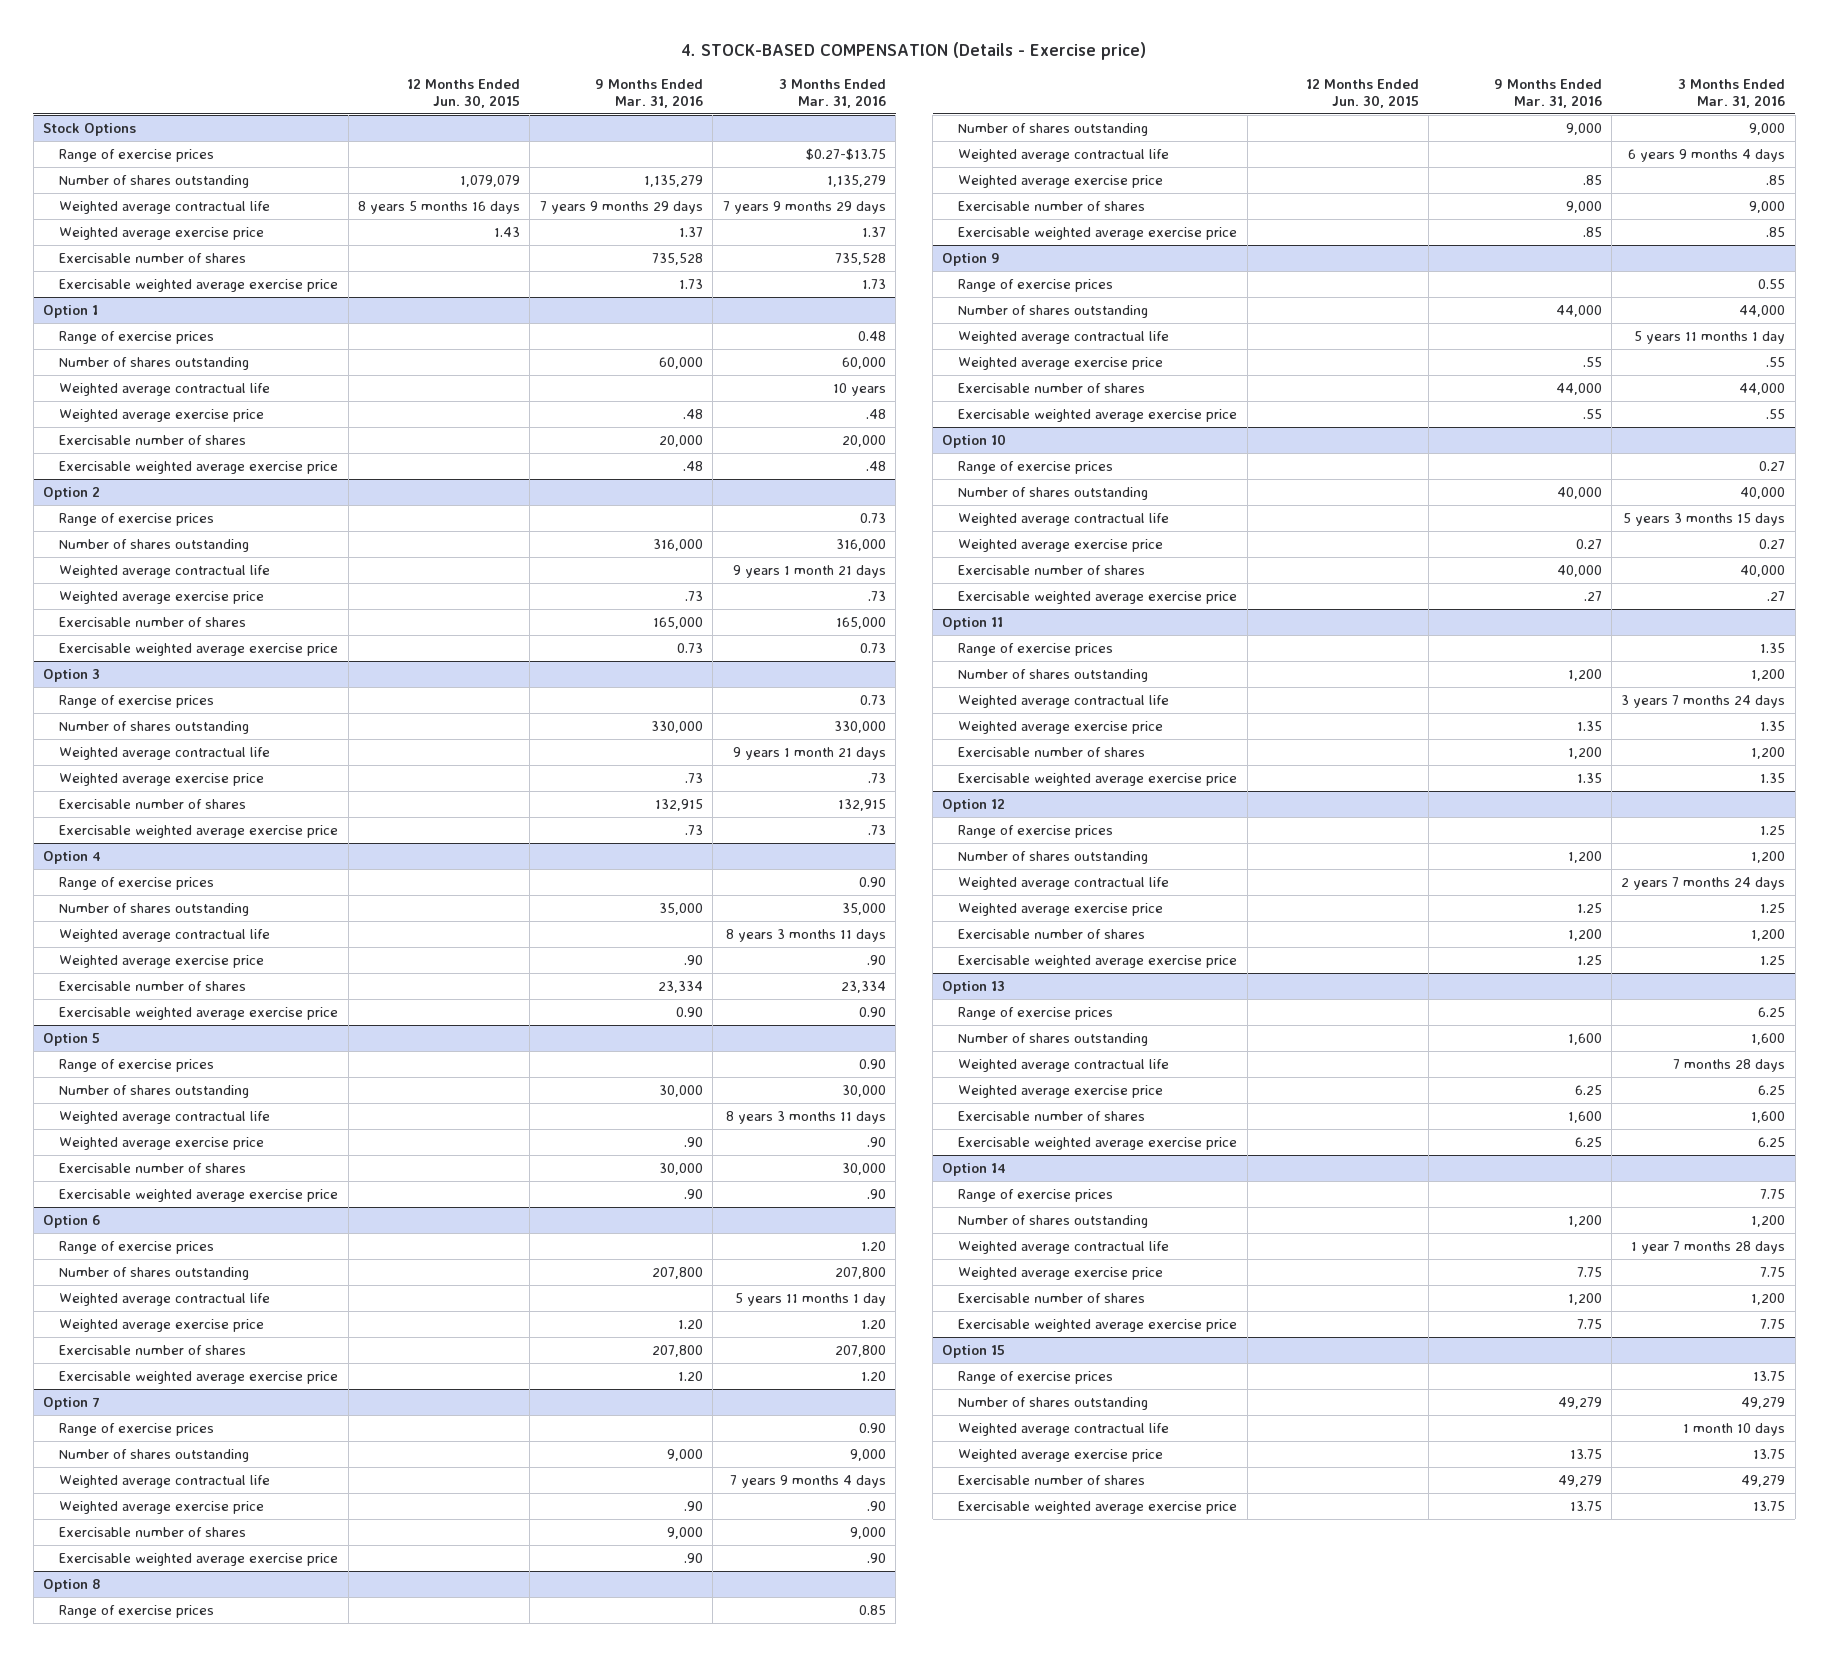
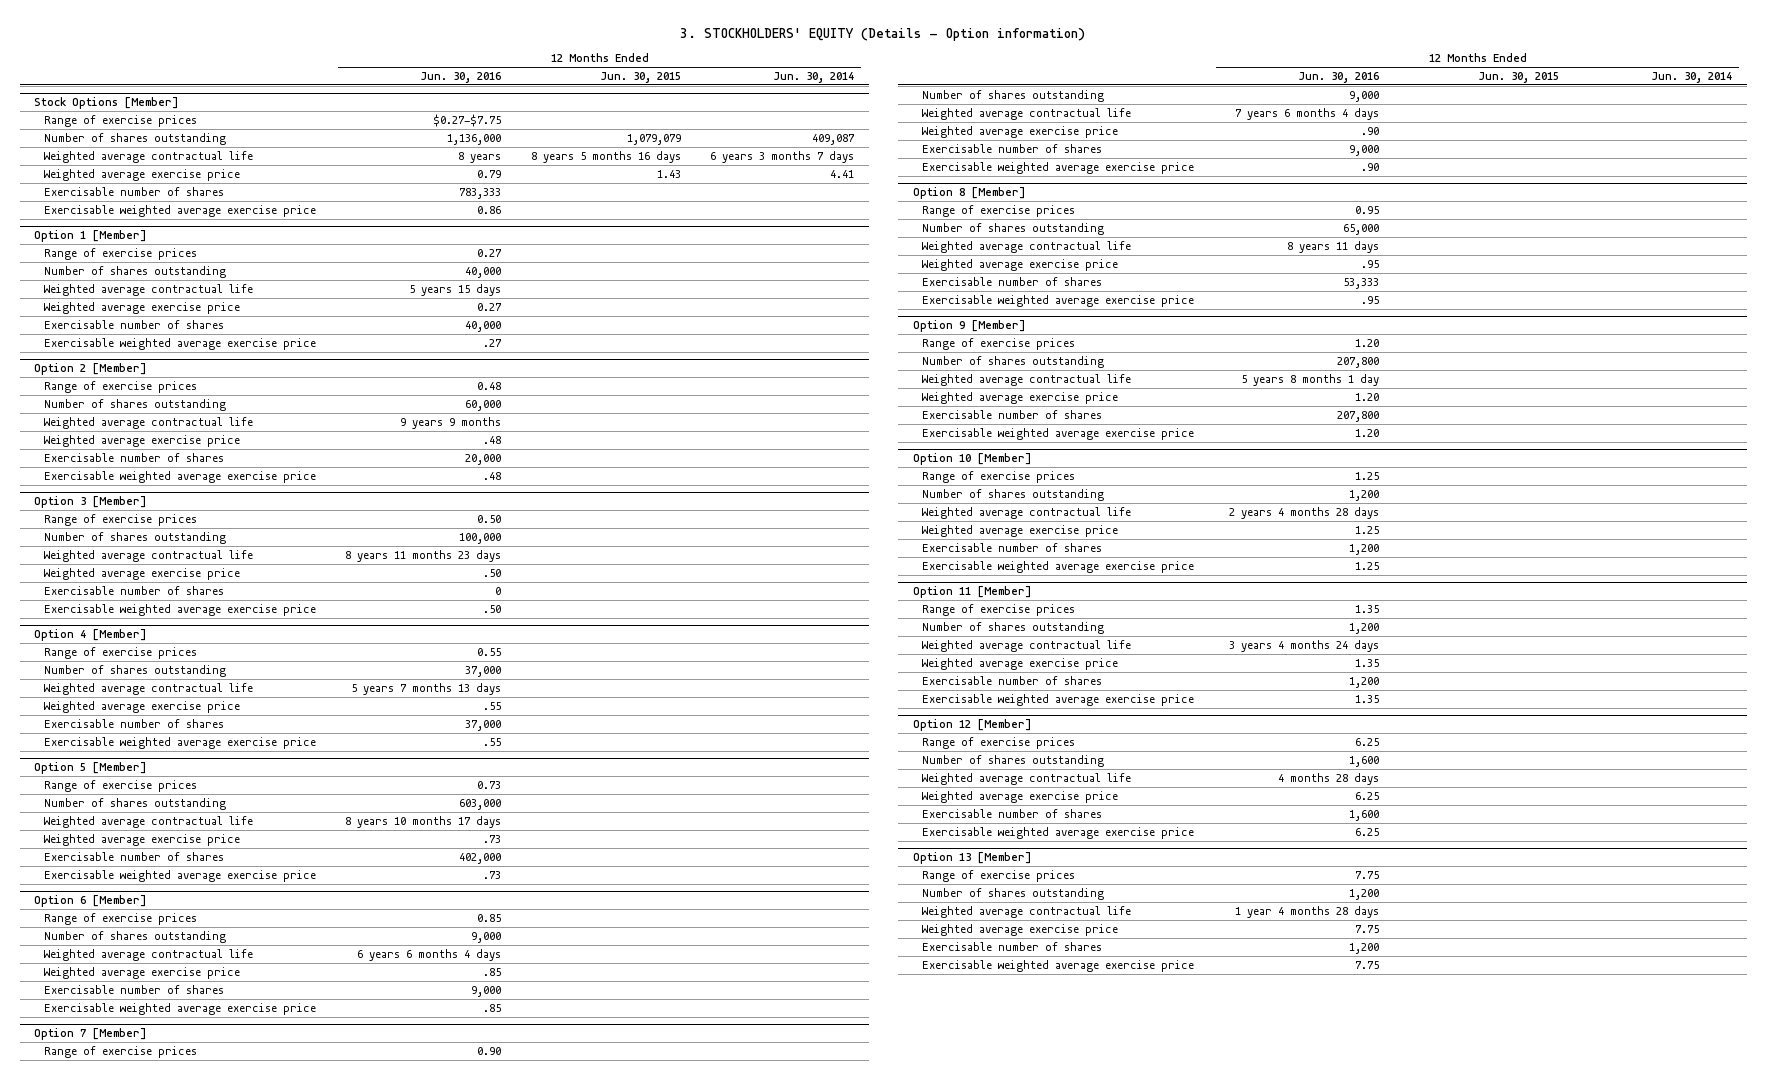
[681,42,1147,61] 4. STOCK-BASED COMPENSATION (Details - Exercise price) -> [680,27,1086,41] 3. STOCKHOLDERS' EQUITY (Details - Option information)
[594,78,703,108] 9 Months Ended Mar. 31, 2016 -> none
[779,78,887,108] 3 Months Ended Mar. 31, 2016 -> none
none -> [420,71,502,83] Jun. 30, 2016
none -> [772,71,854,83] Jun. 30, 2014
[43,122,137,136] Stock Options -> [34,97,180,110] Stock Options [Member]
[43,304,99,318] Option 1 -> [34,230,148,243] Option 1 [Member]
[43,486,101,500] Option 2 -> [34,363,148,376] Option 2 [Member]
[43,668,101,682] Option 3 -> [34,496,148,509] Option 3 [Member]
[43,850,102,864] Option 4 -> [34,629,148,642] Option 4 [Member]
[43,1032,101,1046] Option 5 -> [34,762,148,775] Option 5 [Member]
[43,1214,101,1228] Option 6 -> [34,895,148,908] Option 6 [Member]
[43,1396,101,1410] Option 7 -> [34,1028,148,1041] Option 7 [Member]
[43,1578,102,1592] Option 8 -> [912,187,1026,200] Option 8 [Member]
[942,252,1001,266] Option 9 -> [912,320,1026,333] Option 9 [Member]
[942,433,1007,448] Option 10 -> [912,453,1032,466] Option 10 [Member]
[942,616,1004,630] Option 11 -> [912,586,1032,599] Option 11 [Member]
[942,798,1006,812] Option 12 -> [912,719,1032,732] Option 12 [Member]
[942,980,1006,994] Option 13 -> [912,852,1032,865] Option 13 [Member]
[942,1162,1007,1176] Option 14 -> none
[958,1188,1114,1202] Range of exercise prices -> none
[958,1214,1149,1228] Number of shares outstanding -> none
[958,1240,1170,1254] Weighted average contractual life -> none
[958,1266,1164,1280] Weighted average exercise price -> none
[958,1292,1146,1303] Exercisable number of shares -> none
[958,1318,1238,1332] Exercisable weighted average exercise price -> none
[942,1344,1006,1358] Option 15 -> none
[958,1370,1114,1384] Range of exercise prices -> none
[958,1396,1149,1410] Number of shares outstanding -> none
[958,1422,1170,1436] Weighted average contractual life -> none
[958,1448,1164,1462] Weighted average exercise price -> none
[958,1474,1146,1485] Exercisable number of shares -> none
[958,1500,1238,1514] Exercisable weighted average exercise price -> none

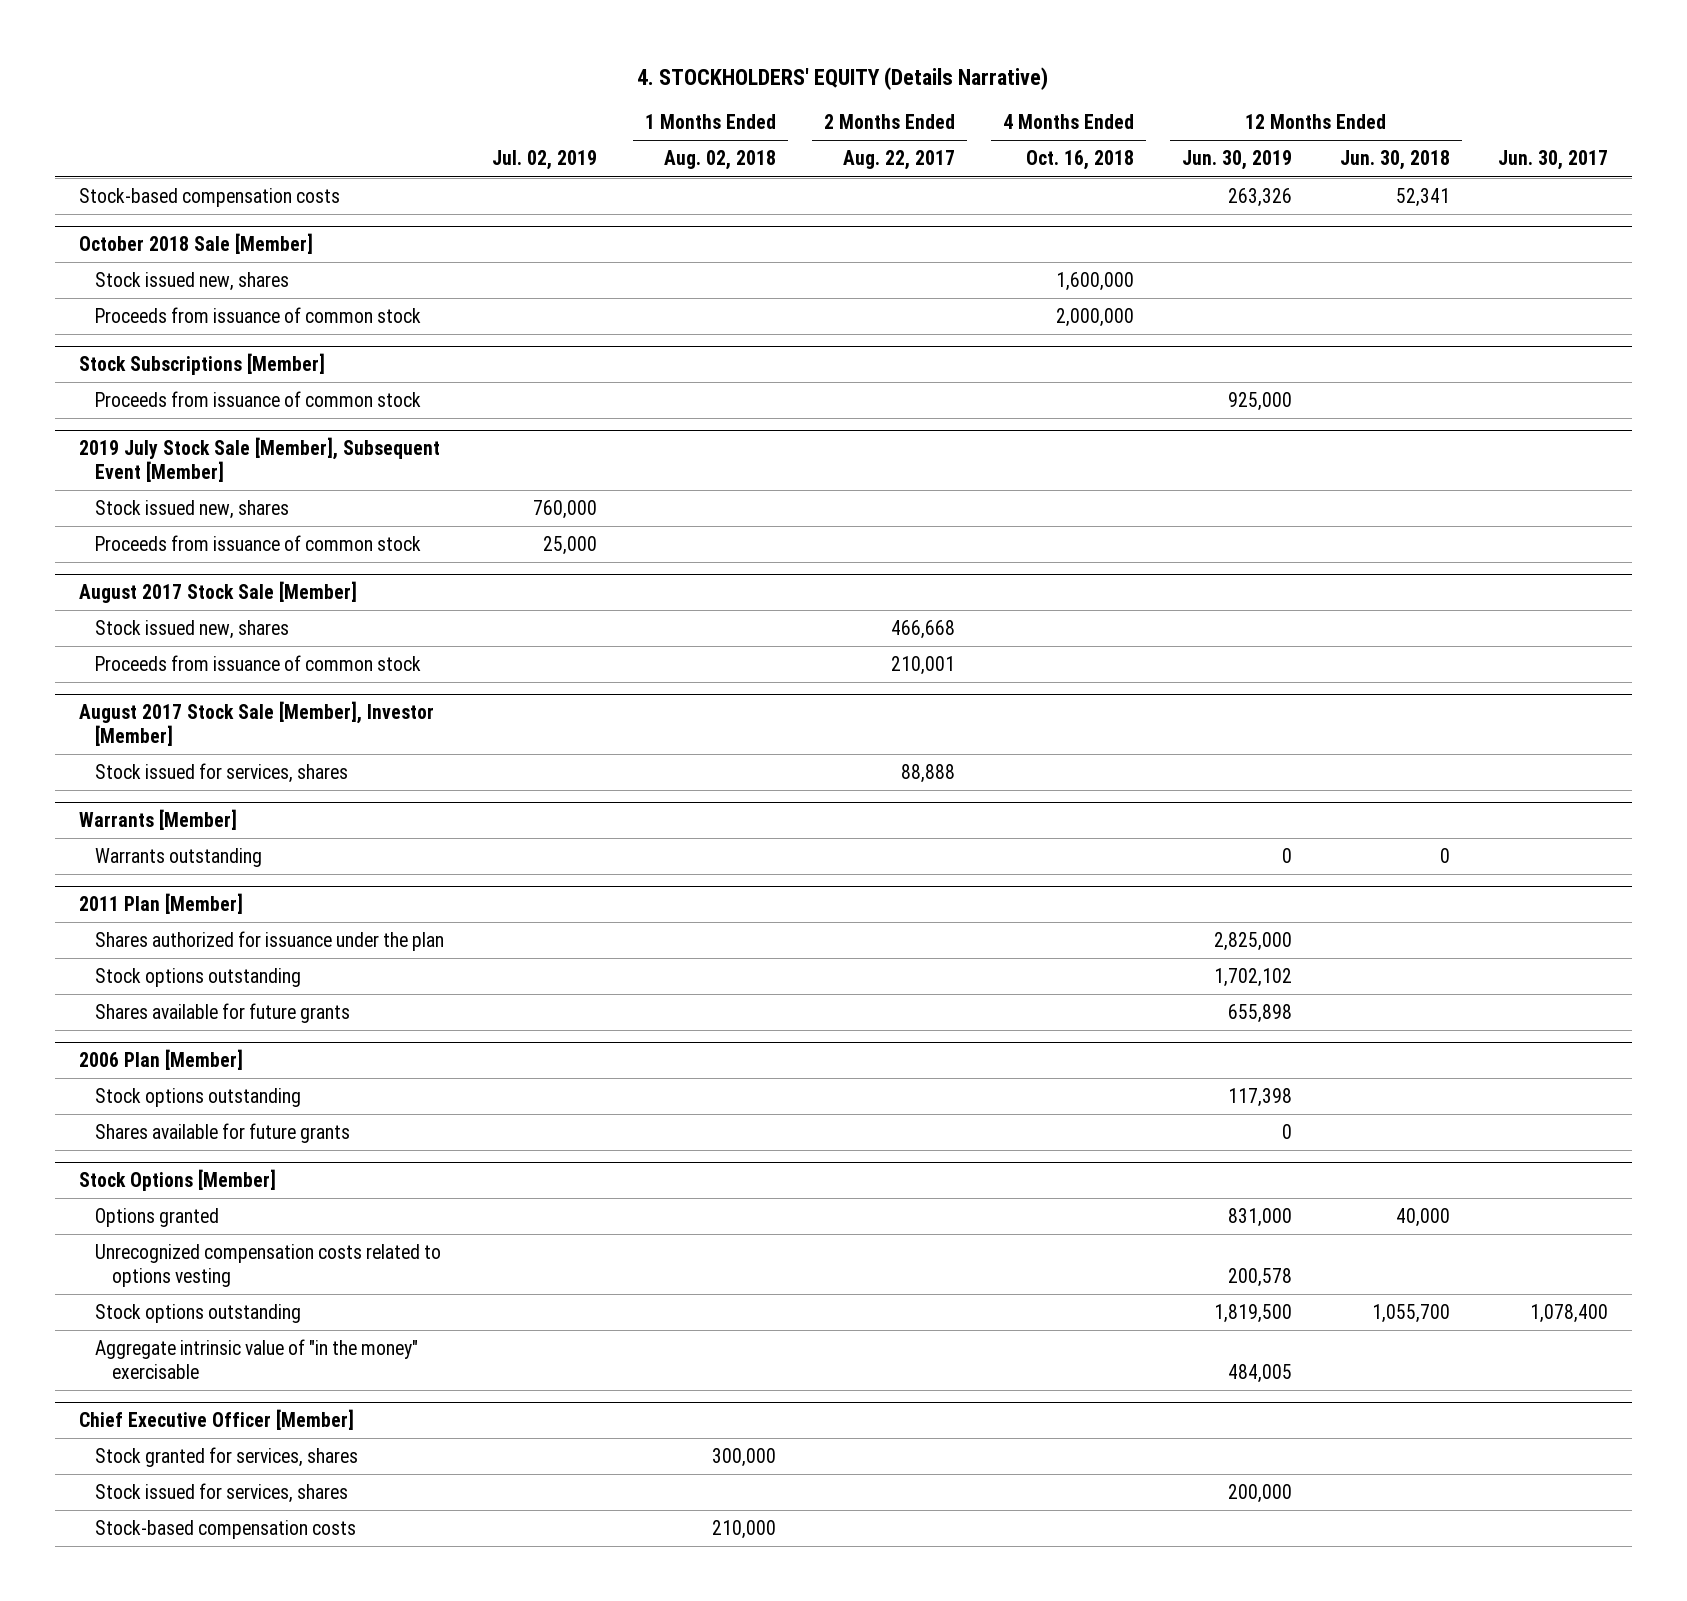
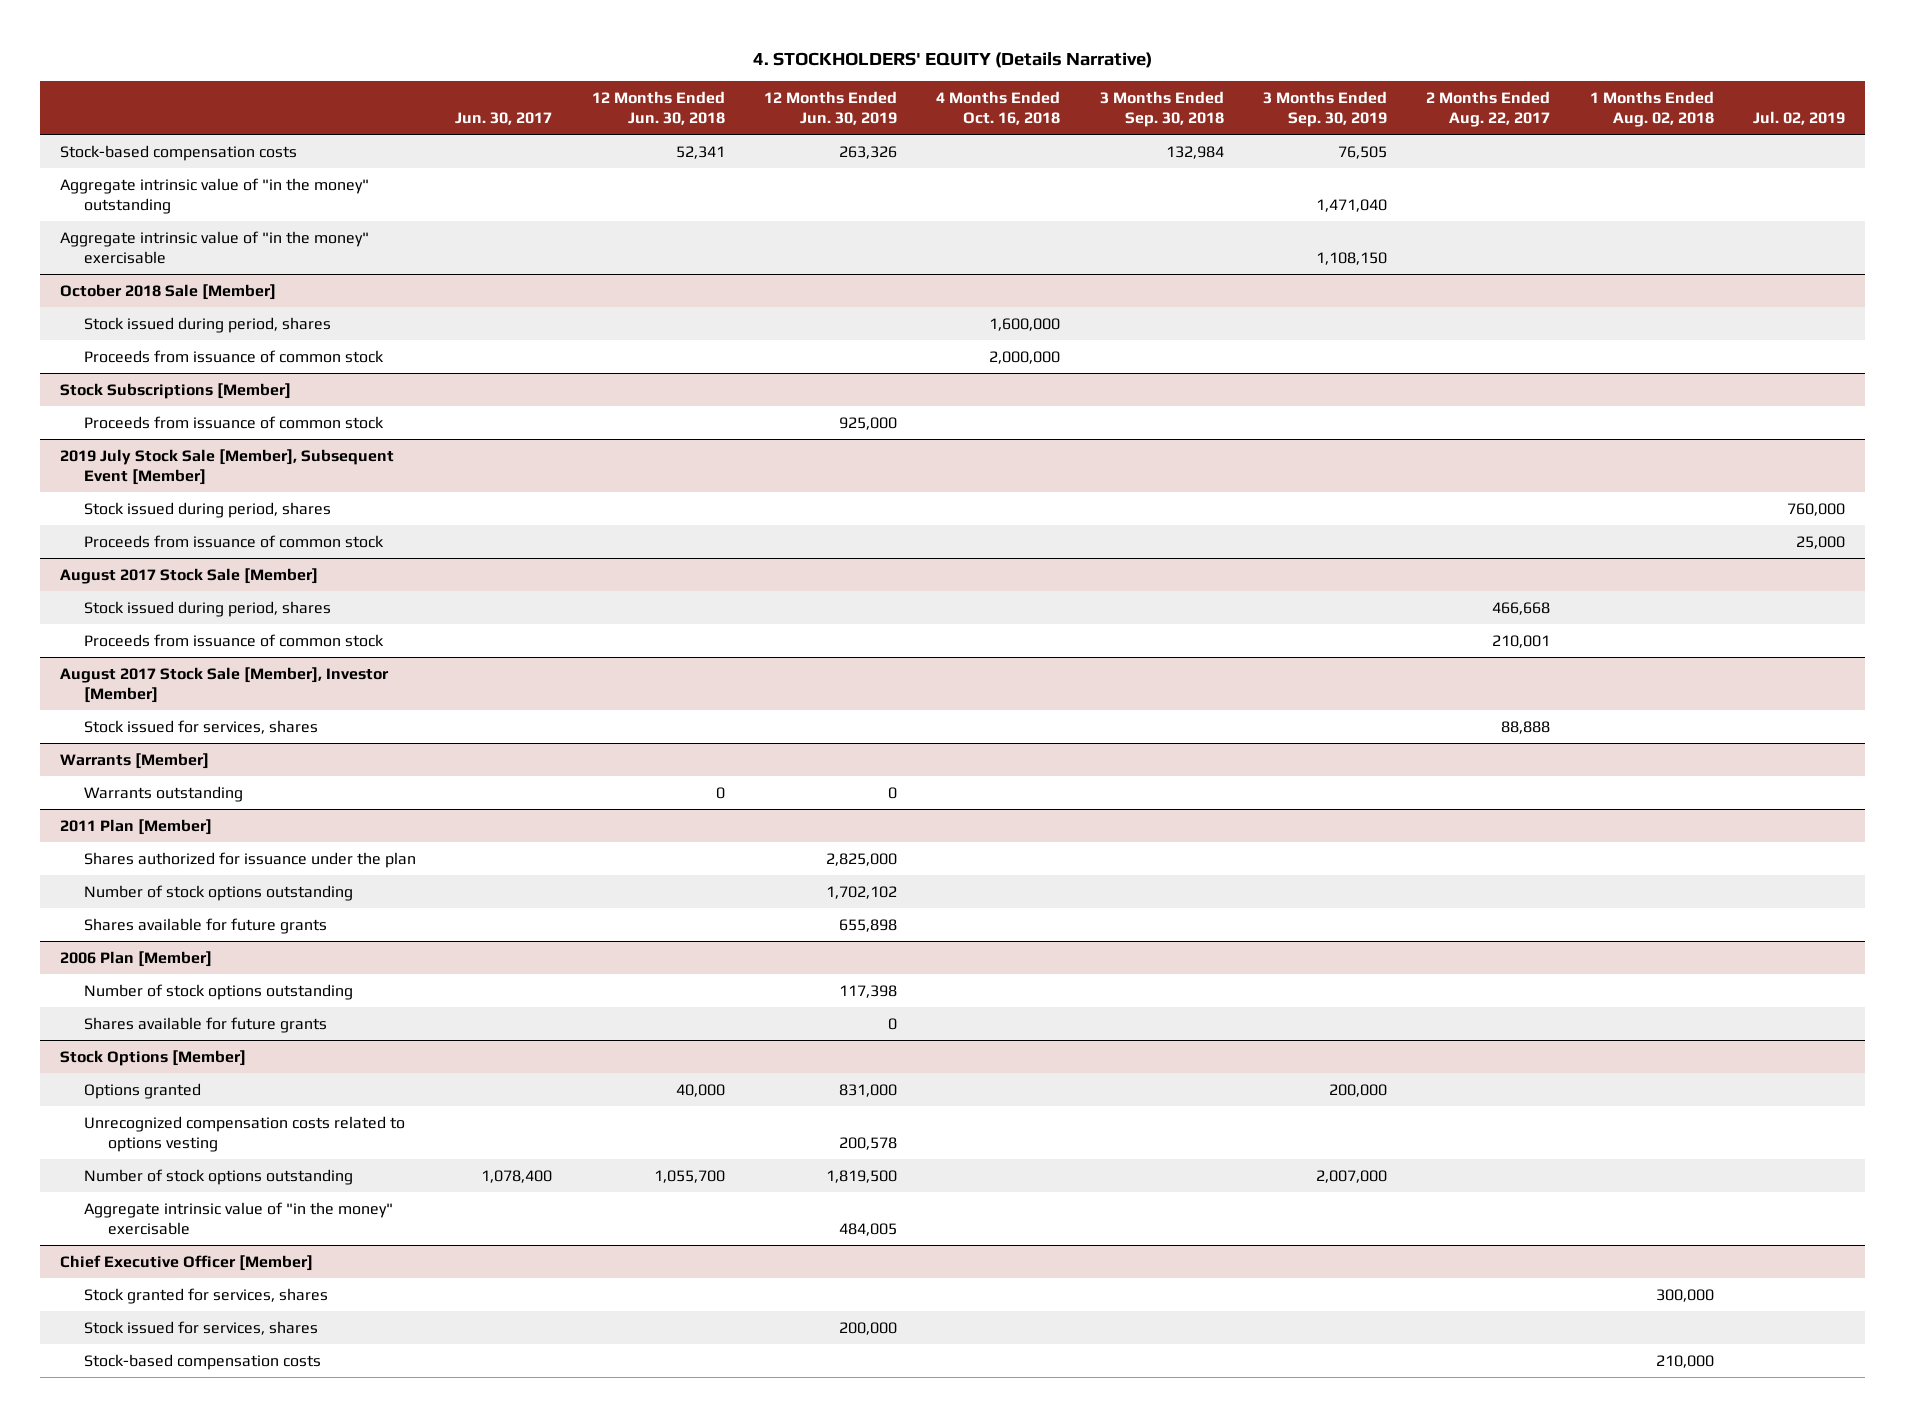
none -> [1099,90,1224,128] 3 Months Ended Sep. 30, 2018
none -> [1263,90,1388,128] 3 Months Ended Sep. 30, 2019
none -> [60,177,370,215] Aggregate intrinsic value of "in the money" outstanding
none -> [60,230,370,265] Aggregate intrinsic value of "in the money" exercisable
[95,271,290,291] Stock issued new, shares -> [84,316,332,333] Stock issued during period, shares
[95,499,290,519] Stock issued new, shares -> [84,501,332,518] Stock issued during period, shares
[95,619,290,639] Stock issued new, shares -> [84,600,332,617] Stock issued during period, shares
[95,967,302,987] Stock options outstanding -> [84,884,354,901] Number of stock options outstanding
[95,1087,302,1107] Stock options outstanding -> [84,983,354,1000] Number of stock options outstanding
[95,1303,302,1323] Stock options outstanding -> [84,1168,354,1185] Number of stock options outstanding

